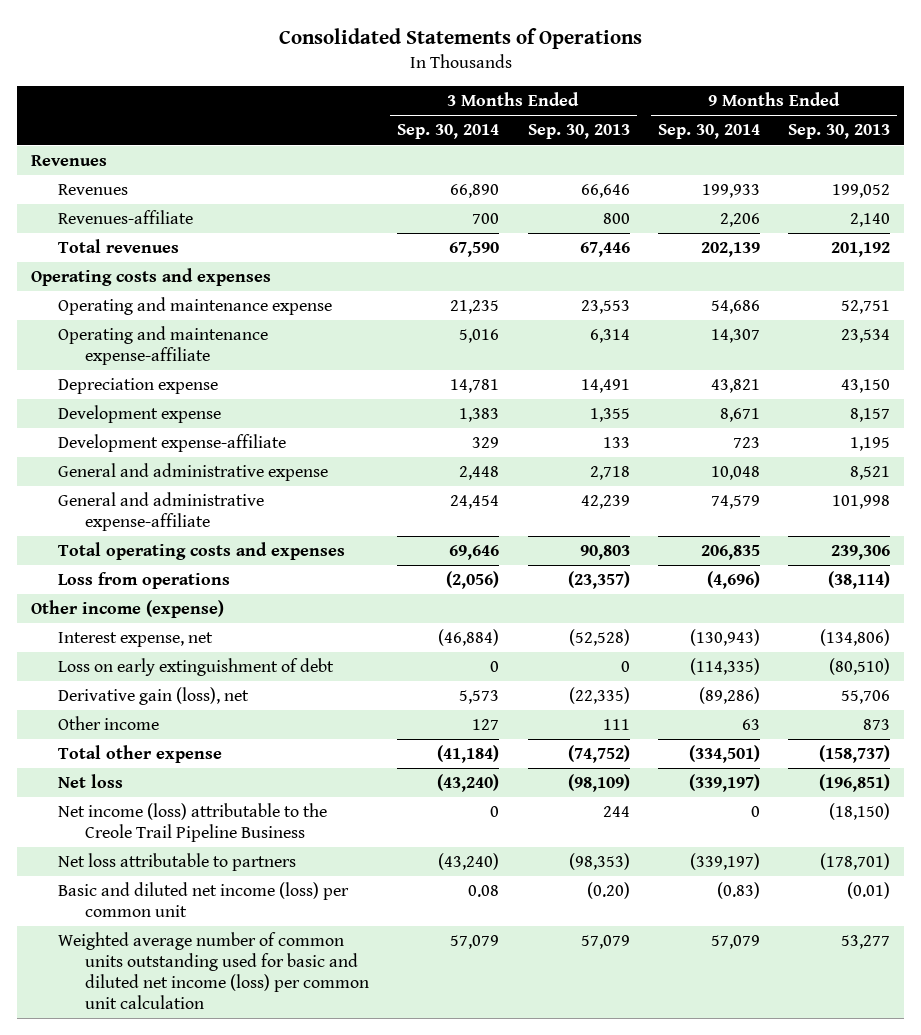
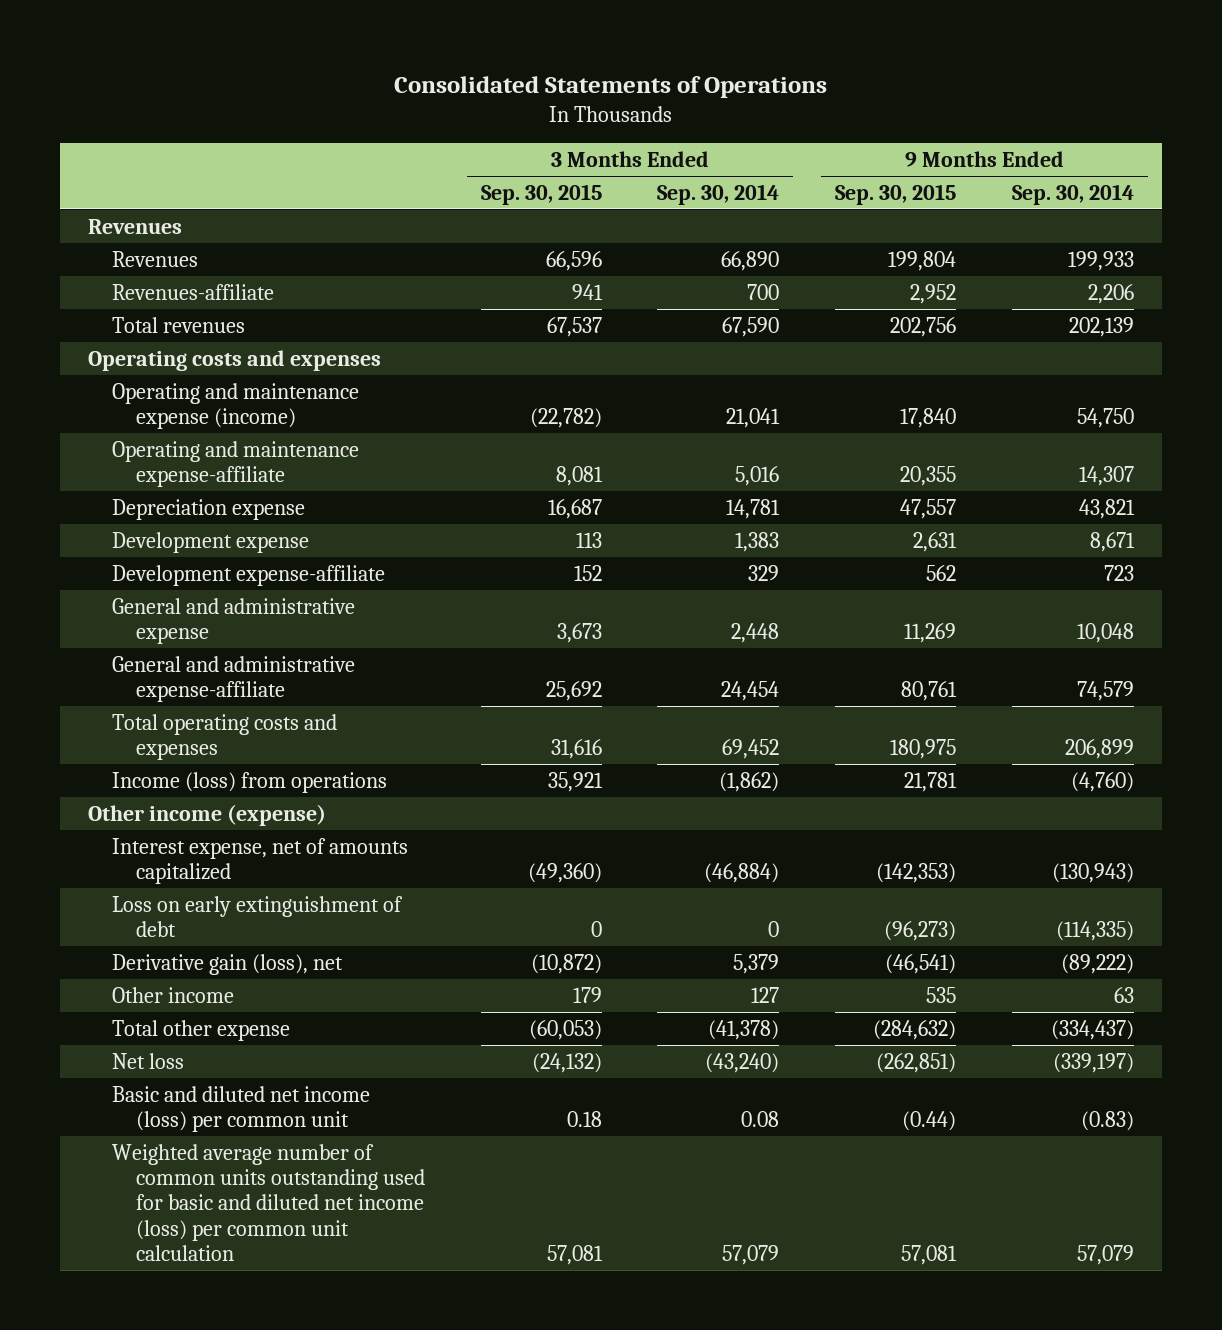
[527,124,630,140] Sep. 30, 2013 -> none
[788,124,891,140] Sep. 30, 2013 -> none
none -> [480,183,602,205] Sep. 30, 2015
none -> [835,183,957,205] Sep. 30, 2015
[58,297,333,316] Operating and maintenance expense -> [111,382,359,430] Operating and maintenance expense (income)
[450,300,500,315] 21,235 -> [726,408,781,429] 21,041
[710,300,760,315] 54,686 -> [1076,408,1134,429] 54,750
[449,545,500,561] 69,646 -> [722,739,780,760] 69,452
[700,545,760,561] 206,835 -> [1064,739,1134,760] 206,899
[58,572,231,590] Loss from operations -> [111,771,387,793] Income (loss) from operations
[446,571,500,590] (2,056) -> [719,771,780,792] (1,862)
[706,571,760,590] (4,696) -> [1070,771,1134,792] (4,760)
[58,632,214,648] Interest expense, net -> [111,837,408,885] Interest expense, net of amounts capitalized
[459,690,500,705] 5,573 -> [733,953,780,974] 5,379
[698,687,760,705] (89,286) -> [1060,953,1134,974] (89,222)
[437,745,500,764] (41,184) -> [708,1019,780,1040] (41,378)
[688,745,760,764] (334,501) -> [1050,1019,1134,1040] (334,437)
[58,803,328,843] Net income (loss) attributable to the Creole Trail Pipeline Business -> none
[58,853,297,872] Net loss attributable to partners -> none

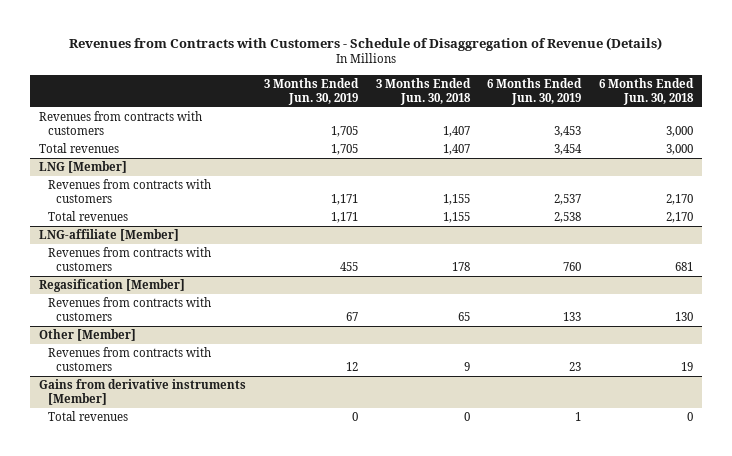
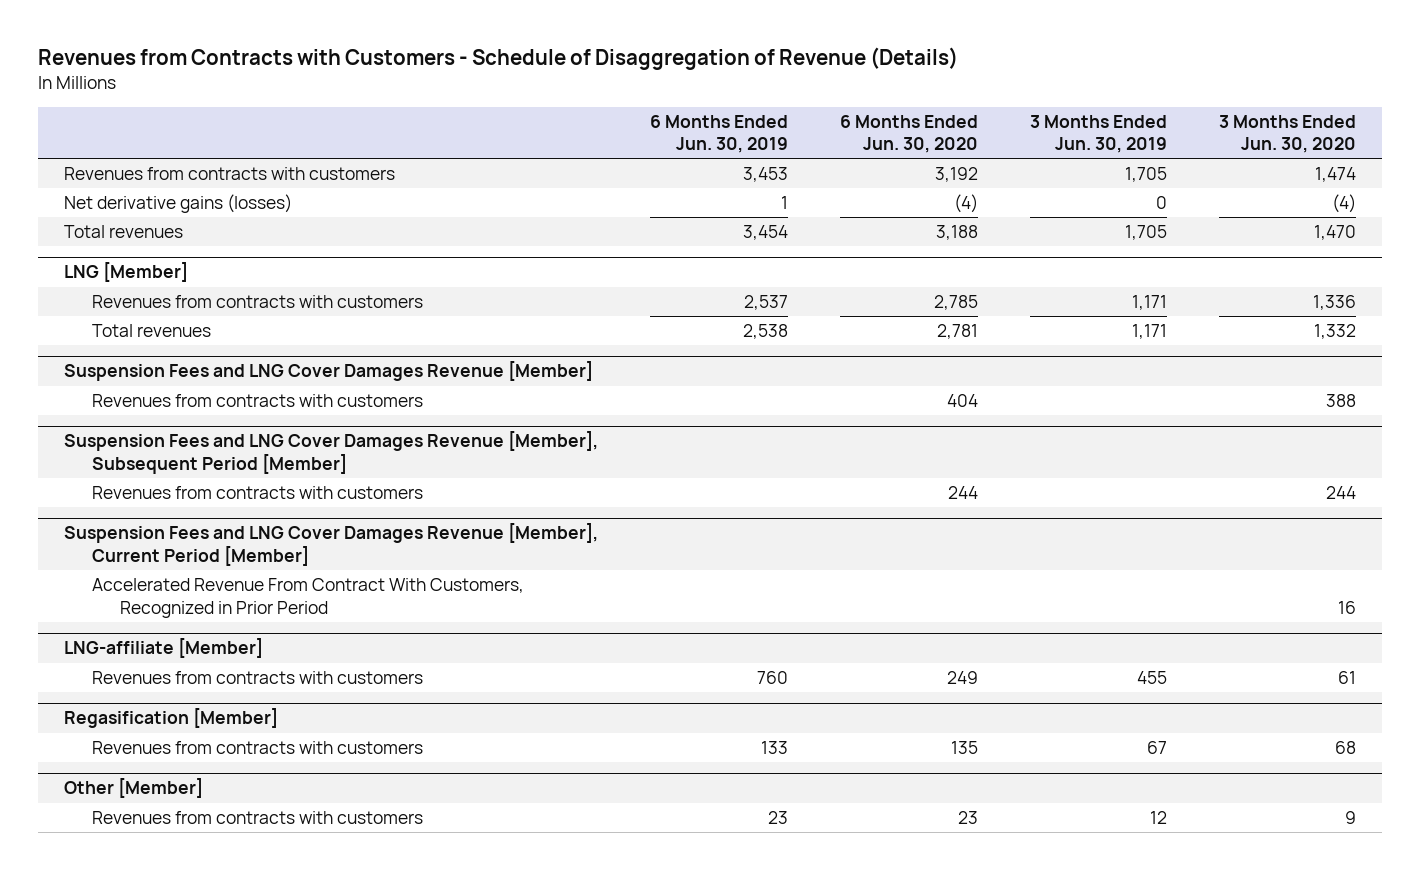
[375,77,471,105] 3 Months Ended Jun. 30, 2018 -> none
[599,77,695,105] 6 Months Ended Jun. 30, 2018 -> none
none -> [840,114,979,154] 6 Months Ended Jun. 30, 2020
none -> [1219,114,1357,154] 3 Months Ended Jun. 30, 2020
none -> [63,194,292,214] Net derivative gains (losses)
none -> [63,361,593,382] Suspension Fees and LNG Cover Damages Revenue [Member]
none -> [91,394,423,408] Revenues from contracts with customers
none -> [63,431,598,475] Suspension Fees and LNG Cover Damages Revenue [Member], Subsequent Period [Member]
none -> [91,486,423,500] Revenues from contracts with customers
none -> [63,523,598,567] Suspension Fees and LNG Cover Damages Revenue [Member], Current Period [Member]
none -> [91,578,524,618] Accelerated Revenue From Contract With Customers, Recognized in Prior Period
[38,379,246,406] Gains from derivative instruments [Member] -> none
[47,411,128,422] Total revenues -> none

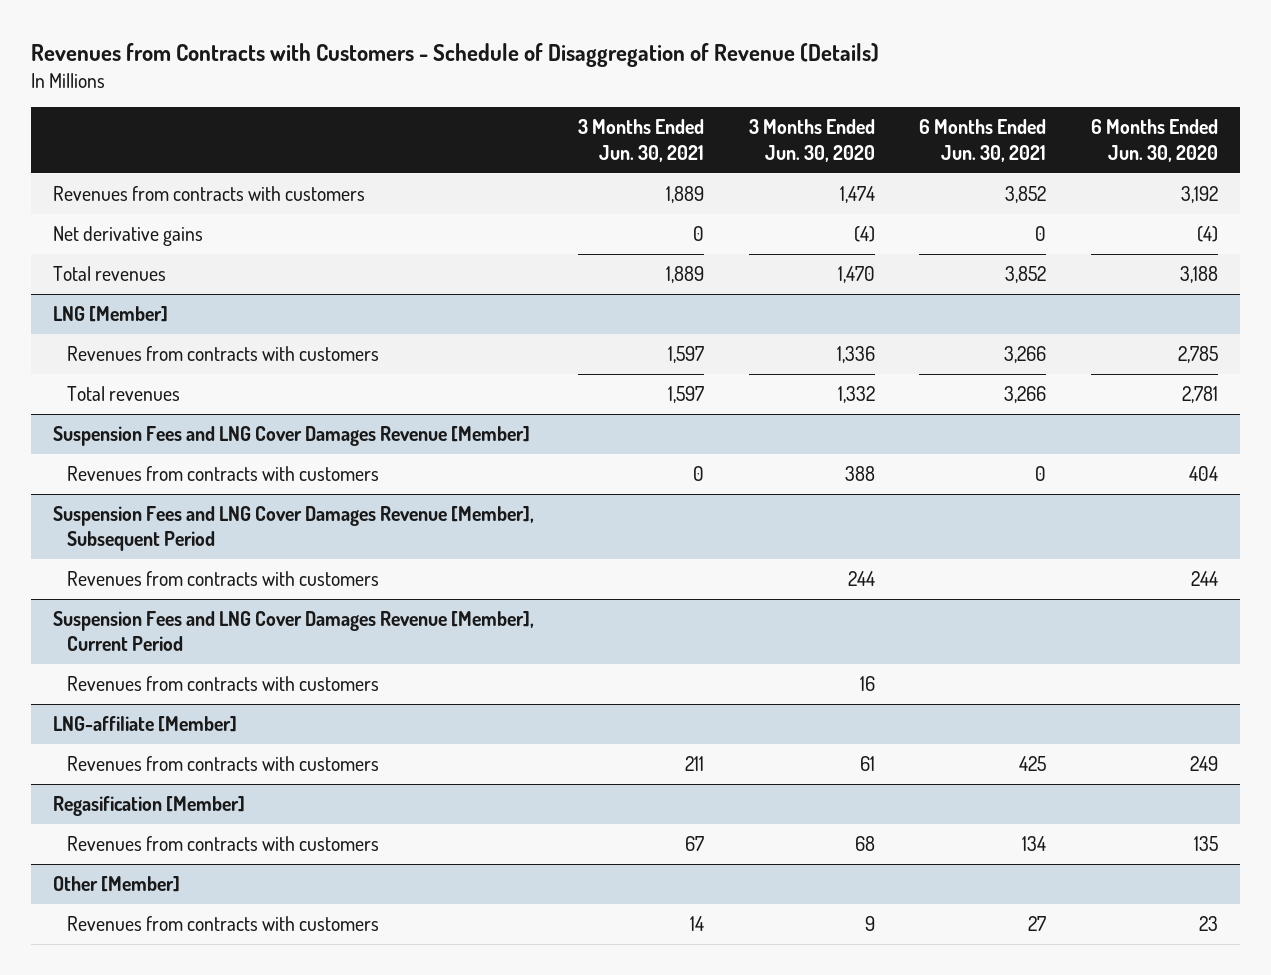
[649,114,788,154] 6 Months Ended Jun. 30, 2019 -> none
[1030,114,1168,154] 3 Months Ended Jun. 30, 2019 -> none
none -> [578,119,705,162] 3 Months Ended Jun. 30, 2021
none -> [919,119,1047,162] 6 Months Ended Jun. 30, 2021
[63,194,292,214] Net derivative gains (losses) -> [52,226,203,247] Net derivative gains
[63,431,598,475] Suspension Fees and LNG Cover Damages Revenue [Member], Subsequent Period [Member] -> [52,506,534,552] Suspension Fees and LNG Cover Damages Revenue [Member], Subsequent Period
[91,578,524,618] Accelerated Revenue From Contract With Customers, Recognized in Prior Period -> none
[63,523,598,567] Suspension Fees and LNG Cover Damages Revenue [Member], Current Period [Member] -> [52,611,534,652] Suspension Fees and LNG Cover Damages Revenue [Member], Current Period
none -> [67,676,380,692] Revenues from contracts with customers

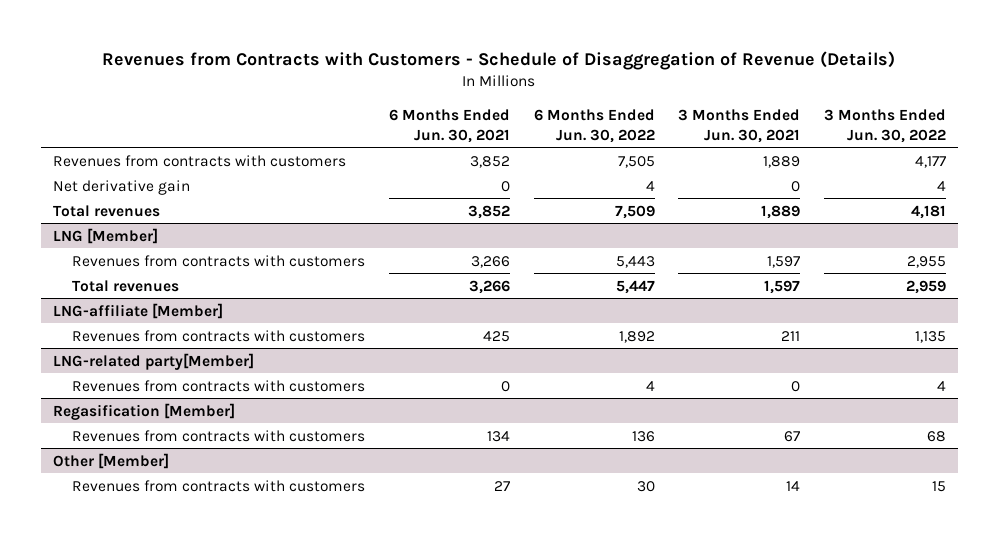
[748,119,875,162] 3 Months Ended Jun. 30, 2020 -> none
[1090,119,1218,162] 6 Months Ended Jun. 30, 2020 -> none
none -> [533,108,655,143] 6 Months Ended Jun. 30, 2022
none -> [823,108,946,143] 3 Months Ended Jun. 30, 2022
[52,226,203,247] Net derivative gains -> [53,179,191,195] Net derivative gain
[52,426,530,447] Suspension Fees and LNG Cover Damages Revenue [Member] -> none
[67,466,380,482] Revenues from contracts with customers -> none
[52,506,534,552] Suspension Fees and LNG Cover Damages Revenue [Member], Subsequent Period -> none
[67,571,380,587] Revenues from contracts with customers -> none
[52,611,534,652] Suspension Fees and LNG Cover Damages Revenue [Member], Current Period -> none
[67,676,380,692] Revenues from contracts with customers -> none
none -> [53,352,255,370] LNG-related party[Member]
none -> [72,379,366,392] Revenues from contracts with customers

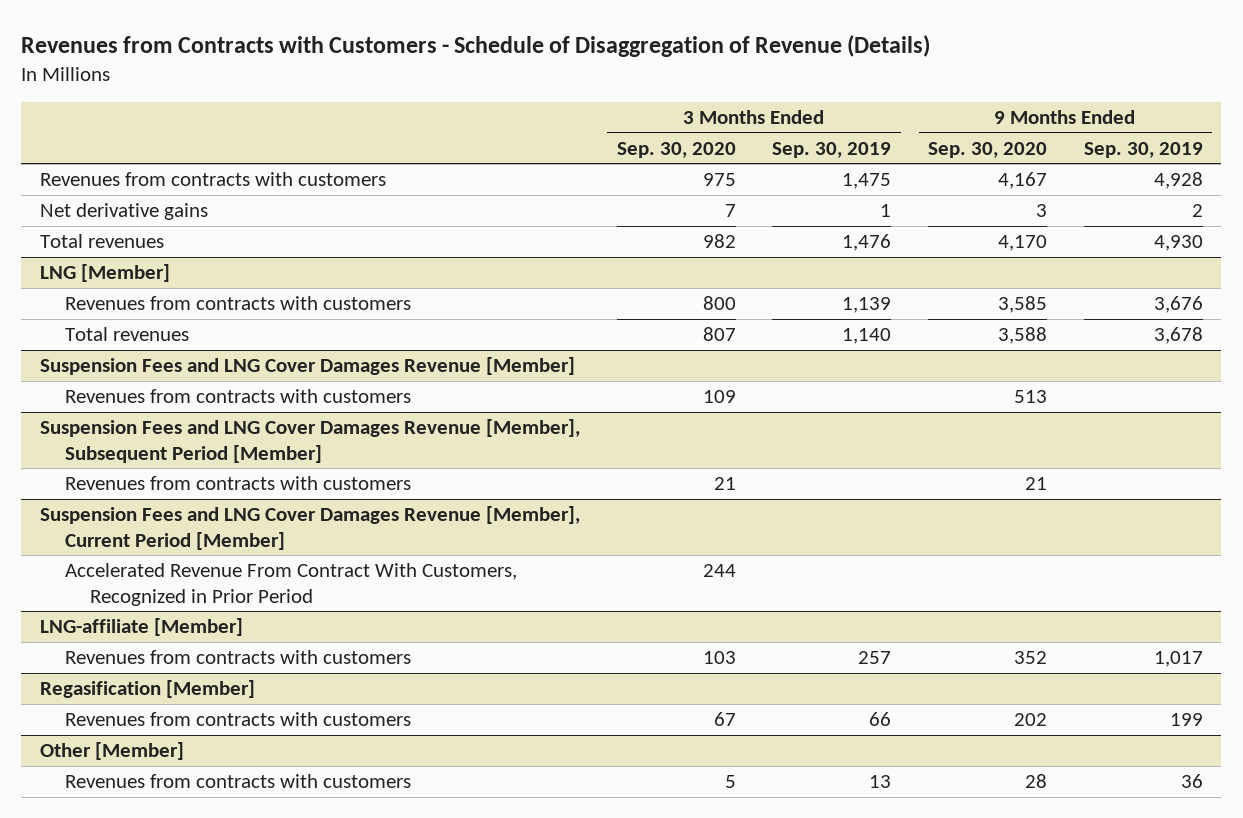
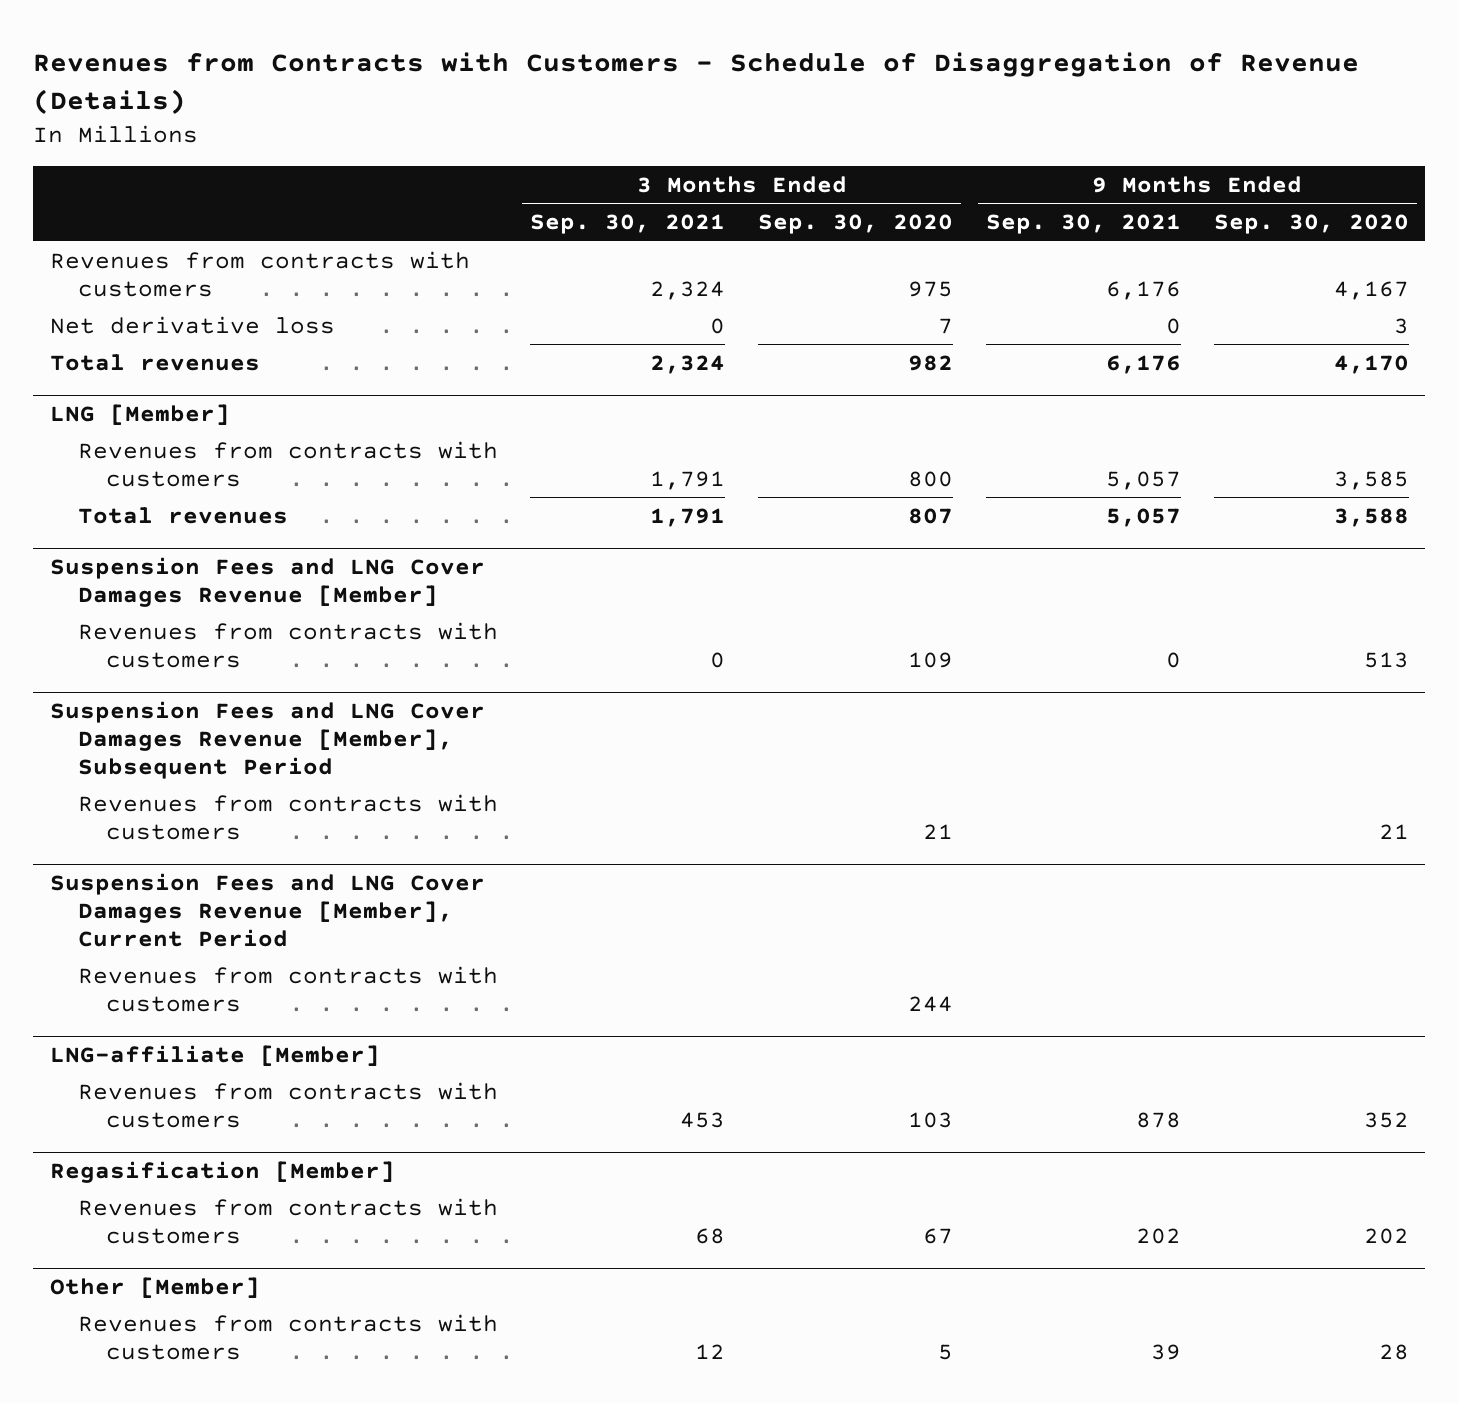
[772,141,892,158] Sep. 30, 2019 -> none
[1083,141,1203,158] Sep. 30, 2019 -> none
none -> [530,214,726,235] Sep. 30, 2021
none -> [985,214,1181,235] Sep. 30, 2021
[39,203,208,221] Net derivative gains -> [49,315,335,334] Net derivative loss
[39,419,580,463] Suspension Fees and LNG Cover Damages Revenue [Member], Subsequent Period [Member] -> [49,700,485,779] Suspension Fees and LNG Cover Damages Revenue [Member], Subsequent Period
[39,506,580,550] Suspension Fees and LNG Cover Damages Revenue [Member], Current Period [Member] -> [49,872,485,947] Suspension Fees and LNG Cover Damages Revenue [Member], Current Period
[64,563,517,606] Accelerated Revenue From Contract With Customers, Recognized in Prior Period -> [77,965,498,1012] Revenues from contracts with customers

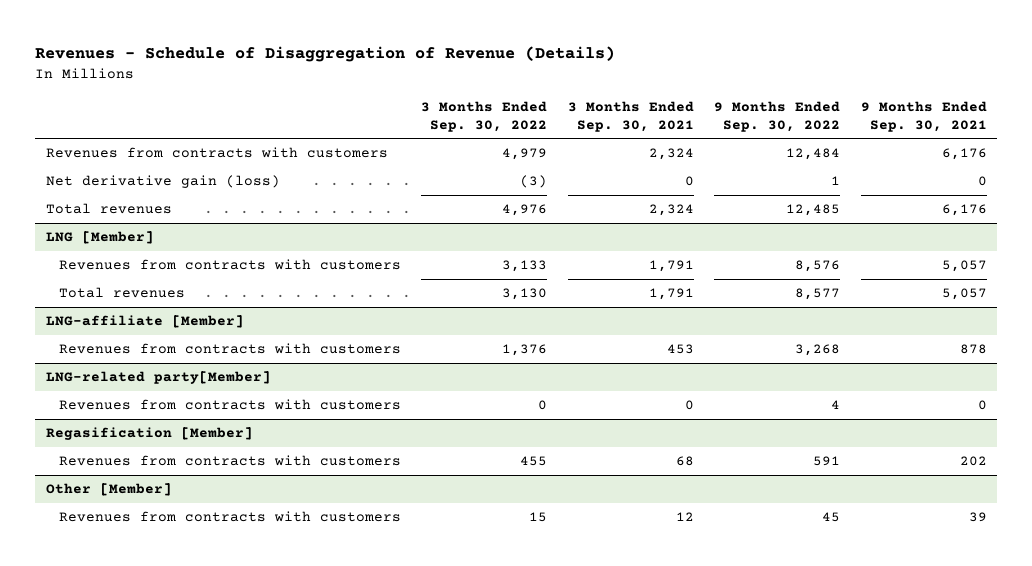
[33,51,1360,114] Revenues from Contracts with Customers - Schedule of Disaggregation of Revenue (Details) -> [35,46,616,63] Revenues - Schedule of Disaggregation of Revenue (Details)
[758,214,954,235] Sep. 30, 2020 -> none
[1213,214,1409,235] Sep. 30, 2020 -> none
none -> [421,101,548,132] 3 Months Ended Sep. 30, 2022
none -> [714,101,841,132] 9 Months Ended Sep. 30, 2022
[49,315,335,334] Net derivative loss -> [45,175,280,189] Net derivative gain (loss)
[49,556,485,607] Suspension Fees and LNG Cover Damages Revenue [Member] -> none
[77,621,498,668] Revenues from contracts with customers -> none
[49,700,485,779] Suspension Fees and LNG Cover Damages Revenue [Member], Subsequent Period -> none
[77,793,498,840] Revenues from contracts with customers -> none
[49,872,485,947] Suspension Fees and LNG Cover Damages Revenue [Member], Current Period -> none
[77,965,498,1012] Revenues from contracts with customers -> none
none -> [45,371,271,385] LNG-related party[Member]
none -> [58,399,401,411] Revenues from contracts with customers

